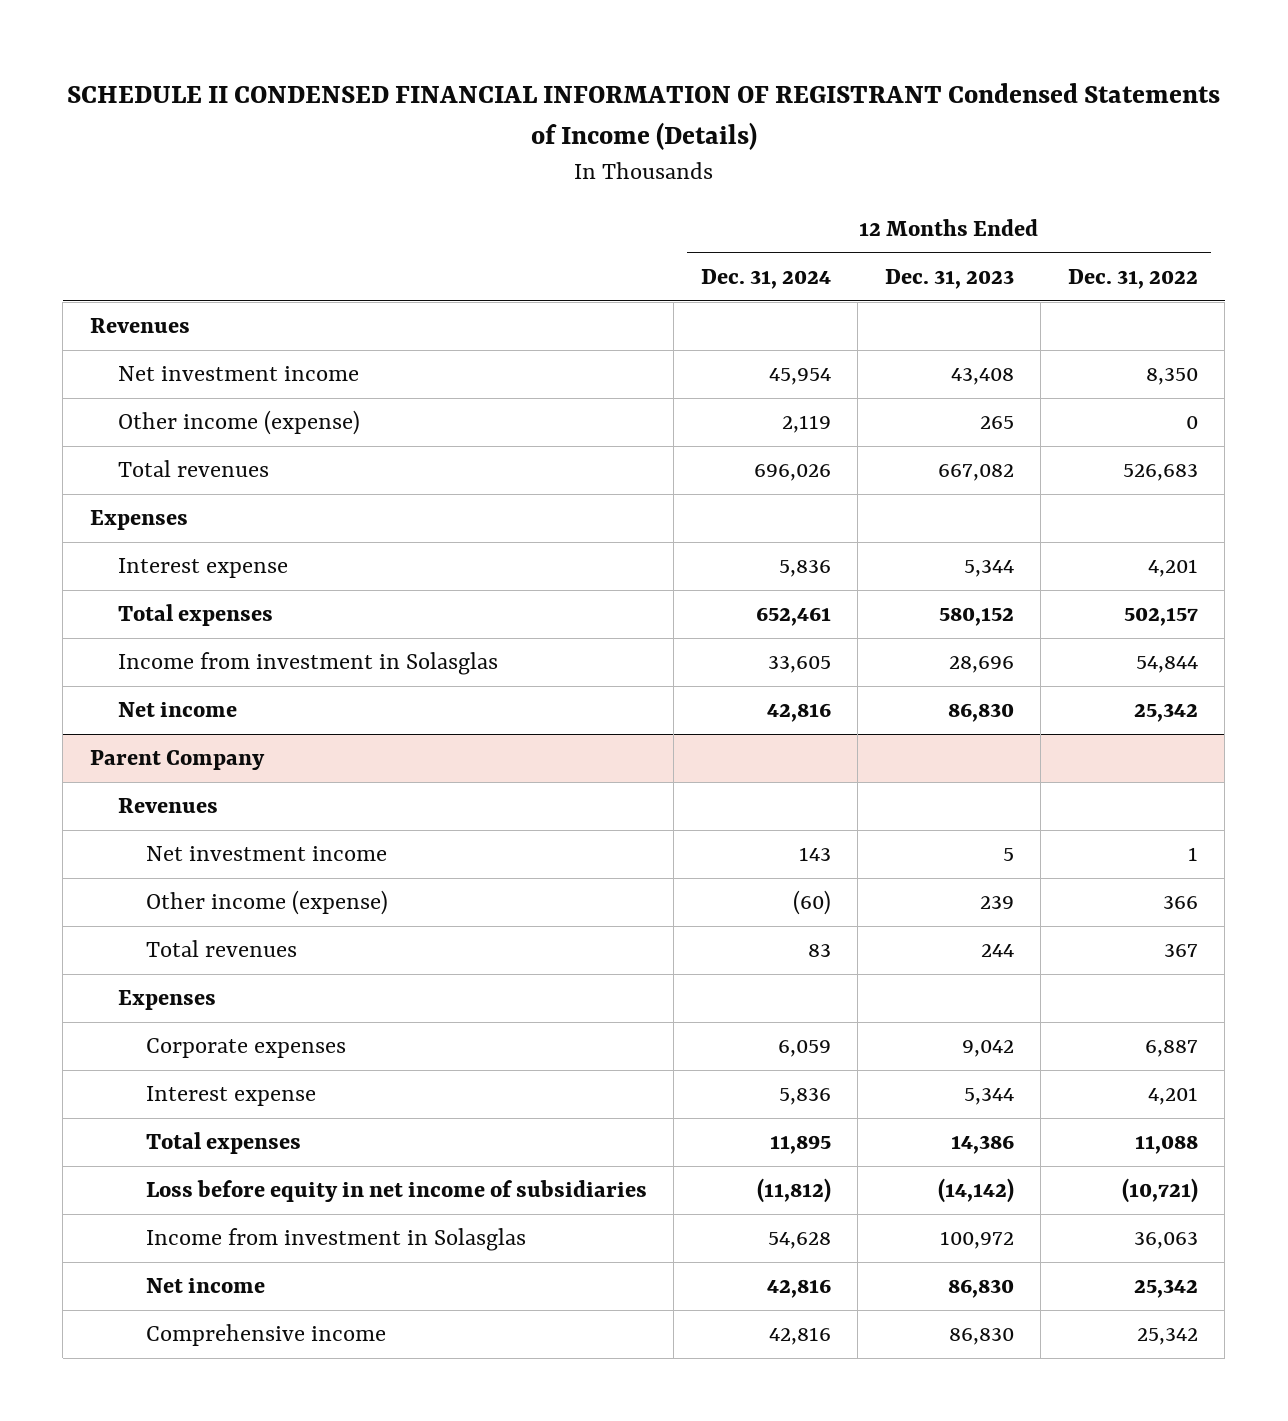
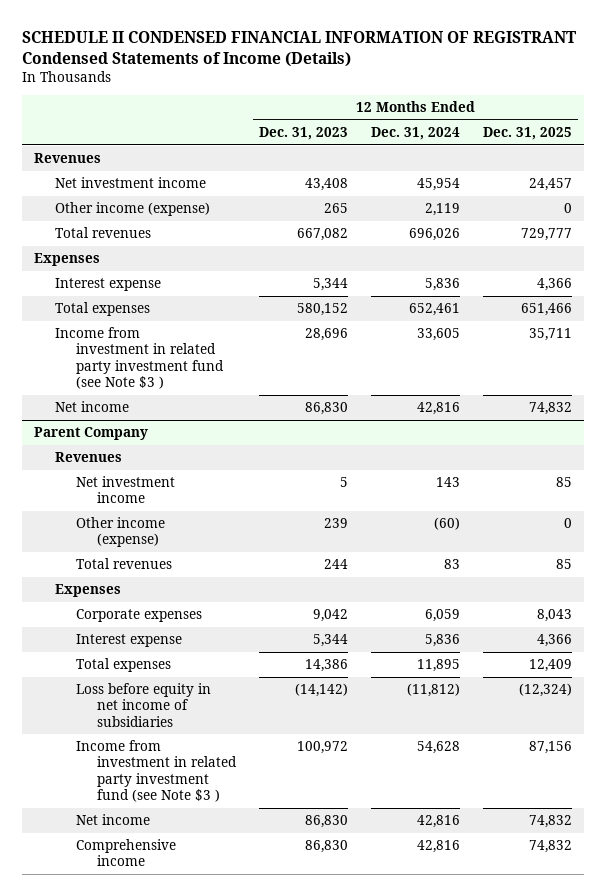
[1067,269,1198,290] Dec. 31, 2022 -> none
none -> [483,127,573,141] Dec. 31, 2025
[117,652,498,676] Income from investment in Solasglas -> [54,327,224,390] Income from investment in related party investment fund (see Note $3 )
[145,1228,526,1252] Income from investment in Solasglas -> [75,740,237,803] Income from investment in related party investment fund (see Note $3 )

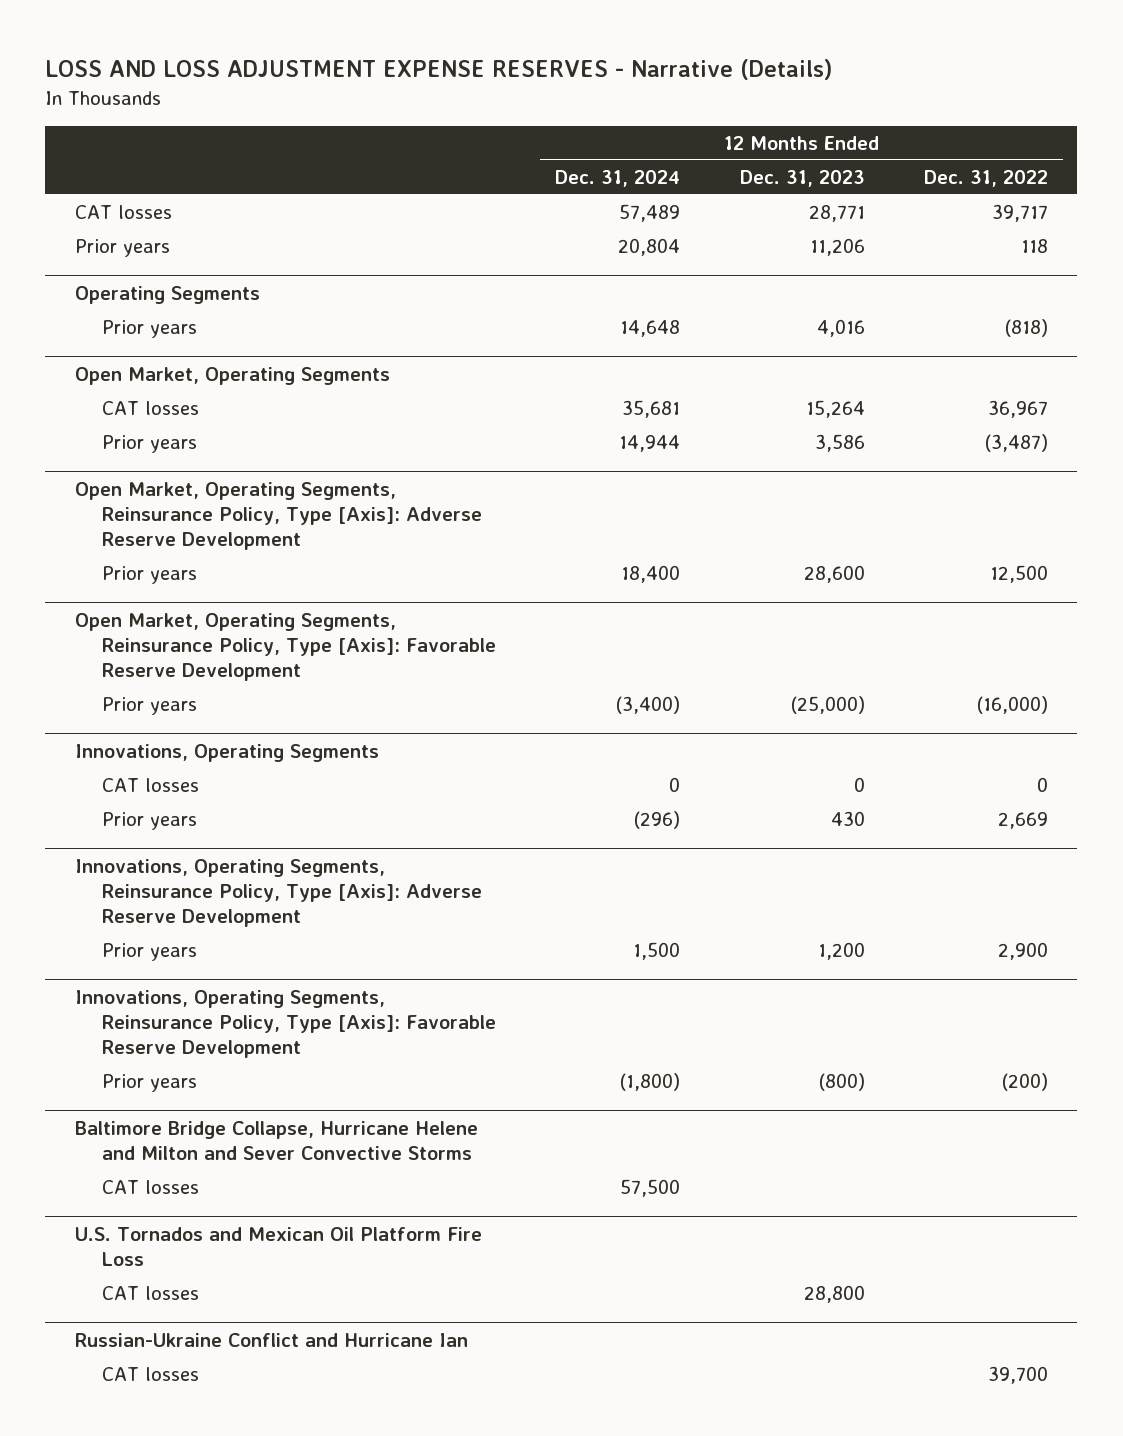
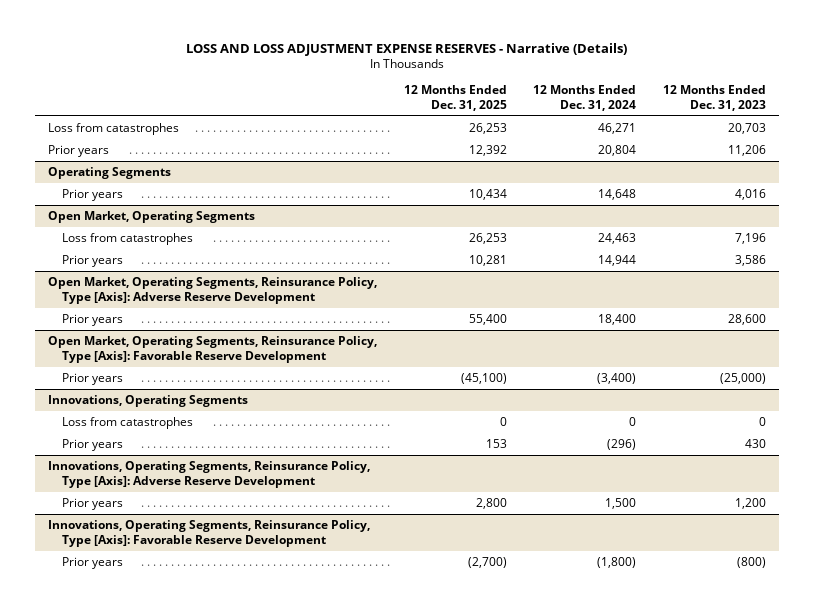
[923,169,1048,187] Dec. 31, 2022 -> none
none -> [403,85,507,112] 12 Months Ended Dec. 31, 2025
[74,204,172,219] CAT losses -> [48,122,180,135] Loss from catastrophes
[619,203,681,222] 57,489 -> [598,122,637,134] 46,271
[808,204,865,222] 28,771 -> [728,122,767,134] 20,703
[102,400,200,415] CAT losses -> [61,232,193,245] Loss from catastrophes
[622,399,681,418] 35,681 -> [598,232,637,244] 24,463
[805,399,865,418] 15,264 -> [735,232,767,244] 7,196
[102,777,200,792] CAT losses -> [61,416,193,429] Loss from catastrophes
[74,1120,478,1160] Baltimore Bridge Collapse, Hurricane Helene and Milton and Sever Convective Storms -> none
[102,1179,200,1194] CAT losses -> none
[74,1226,482,1266] U.S. Tornados and Mexican Oil Platform Fire Loss -> none
[102,1285,200,1300] CAT losses -> none
[74,1332,468,1347] Russian-Ukraine Conflict and Hurricane Ian -> none
[102,1366,200,1381] CAT losses -> none

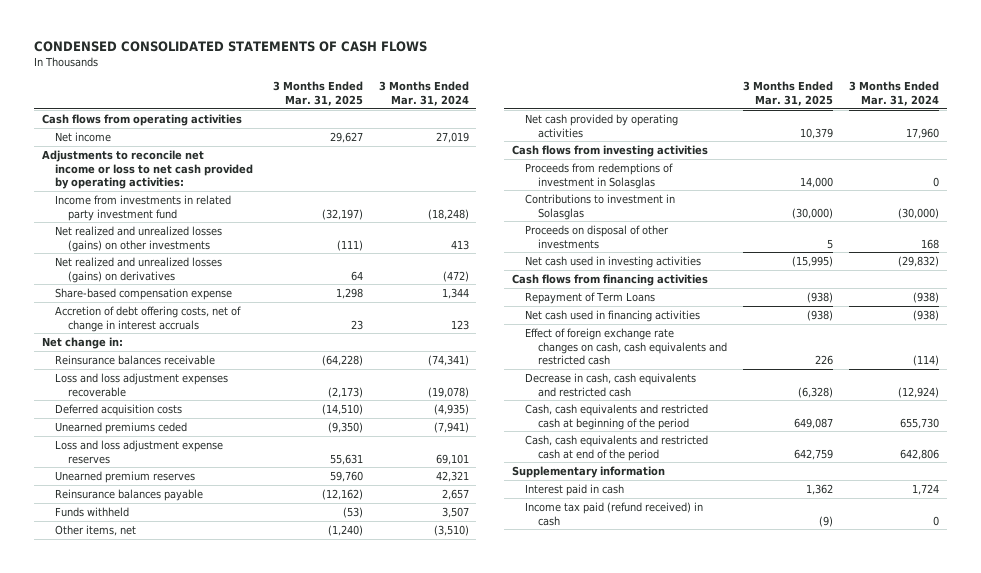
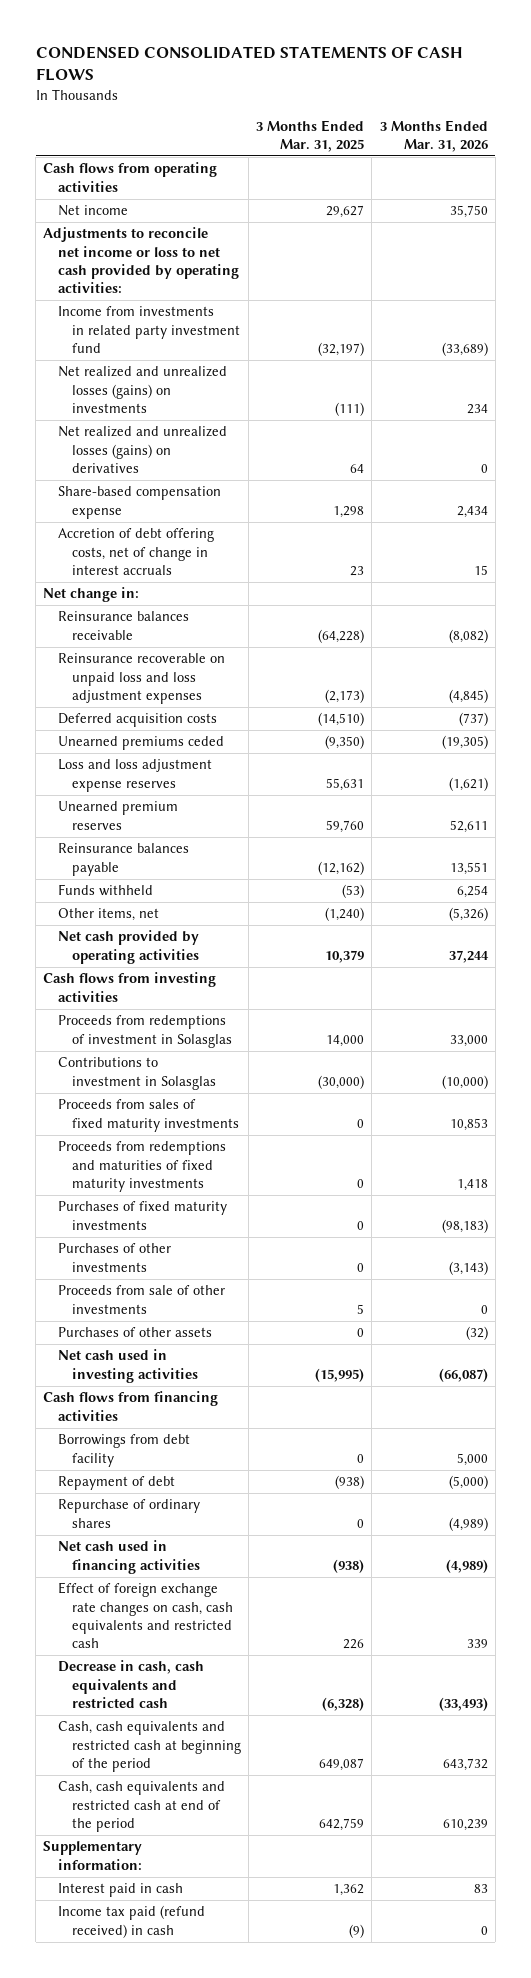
[378,81,469,106] 3 Months Ended Mar. 31, 2024 -> none
none -> [379,119,488,152] 3 Months Ended Mar. 31, 2026
[54,225,222,252] Net realized and unrealized losses (gains) on other investments -> [57,366,227,413] Net realized and unrealized losses (gains) on investments
[54,372,228,397] Loss and loss adjustment expenses recoverable -> [57,653,225,704] Reinsurance recoverable on unpaid loss and loss adjustment expenses
none -> [57,1099,239,1132] Proceeds from sales of fixed maturity investments
none -> [57,1141,226,1192] Proceeds from redemptions and maturities of fixed maturity investments
none -> [57,1201,227,1230] Purchases of fixed maturity investments
none -> [57,1243,171,1272] Purchases of other investments
[525,224,670,249] Proceeds on disposal of other investments -> [57,1285,225,1314] Proceeds from sale of other investments
none -> [57,1327,212,1338] Purchases of other assets
none -> [57,1434,190,1467] Borrowings from debt facility
[525,291,656,304] Repayment of Term Loans -> [57,1476,175,1491] Repayment of debt
none -> [57,1499,200,1528] Repurchase of ordinary shares
[512,465,666,478] Supplementary information -> [43,1841,143,1870] Supplementary information:

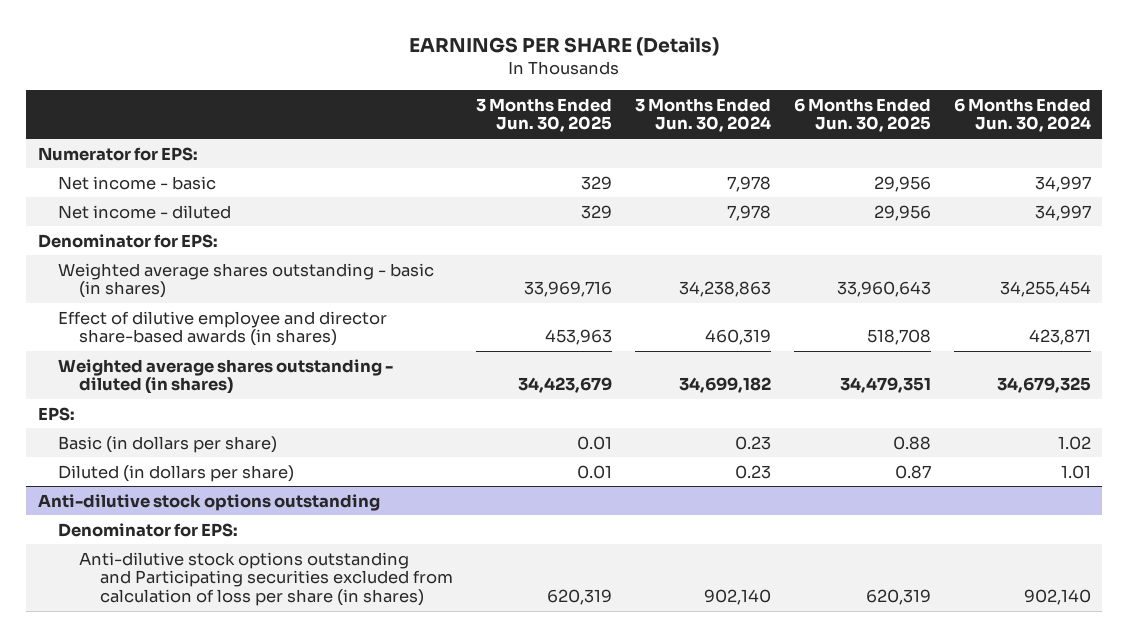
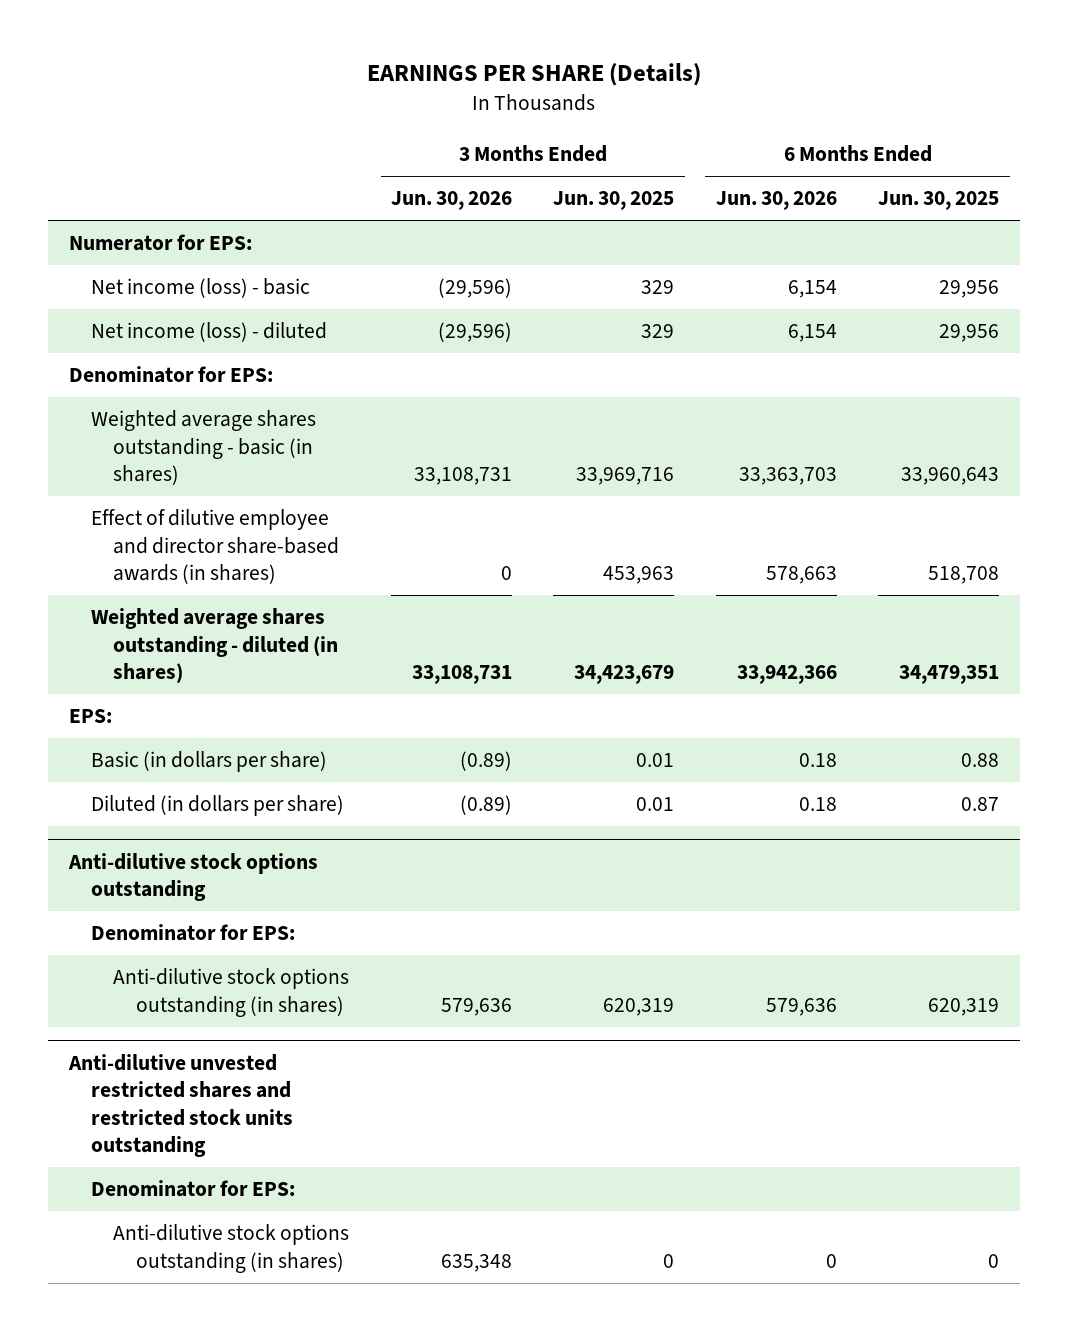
[634,97,771,133] 3 Months Ended Jun. 30, 2024 -> none
[953,97,1091,133] 6 Months Ended Jun. 30, 2024 -> none
none -> [390,191,512,211] Jun. 30, 2026
none -> [715,191,837,211] Jun. 30, 2026
[58,175,217,190] Net income - basic -> [91,278,311,299] Net income (loss) - basic
[58,204,232,219] Net income - diluted -> [91,322,328,343] Net income (loss) - diluted
[79,551,454,607] Anti-dilutive stock options outstanding and Participating securities excluded from calculation of loss per share (in shares) -> [113,968,350,1017] Anti-dilutive stock options outstanding (in shares)
none -> [67,1053,294,1158] Anti-dilutive unvested restricted shares and restricted stock units outstanding
none -> [91,1180,296,1198] Denominator for EPS:
none -> [113,1224,350,1273] Anti-dilutive stock options outstanding (in shares)

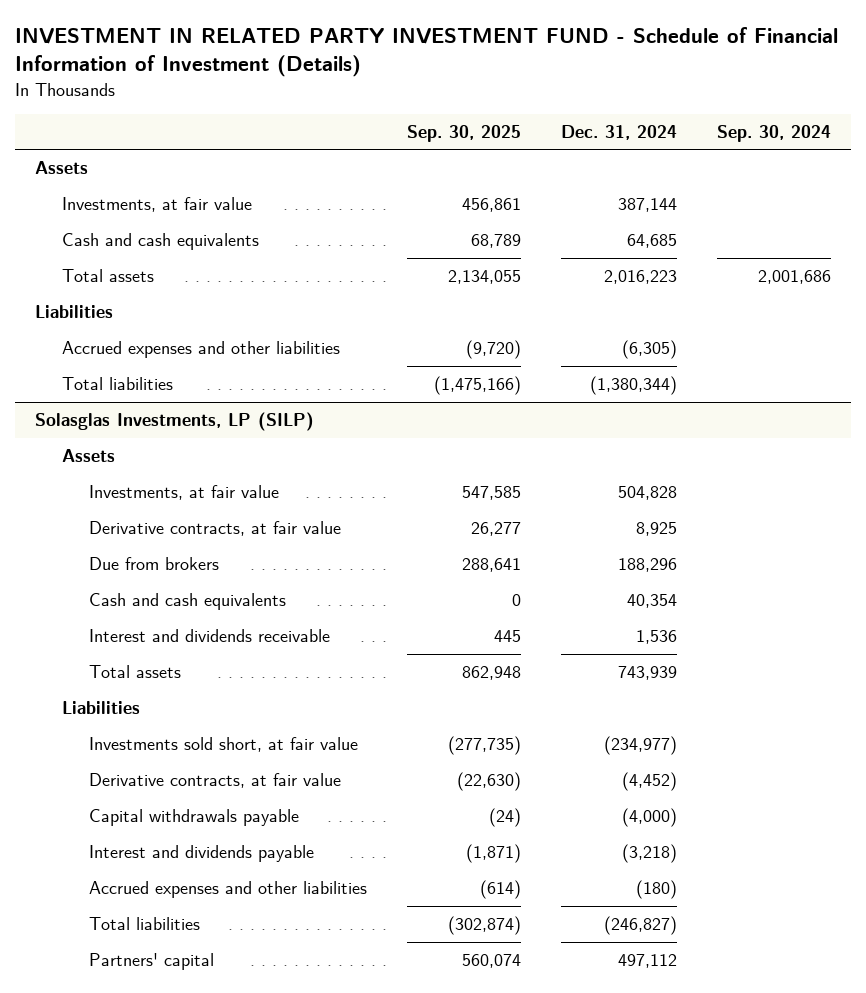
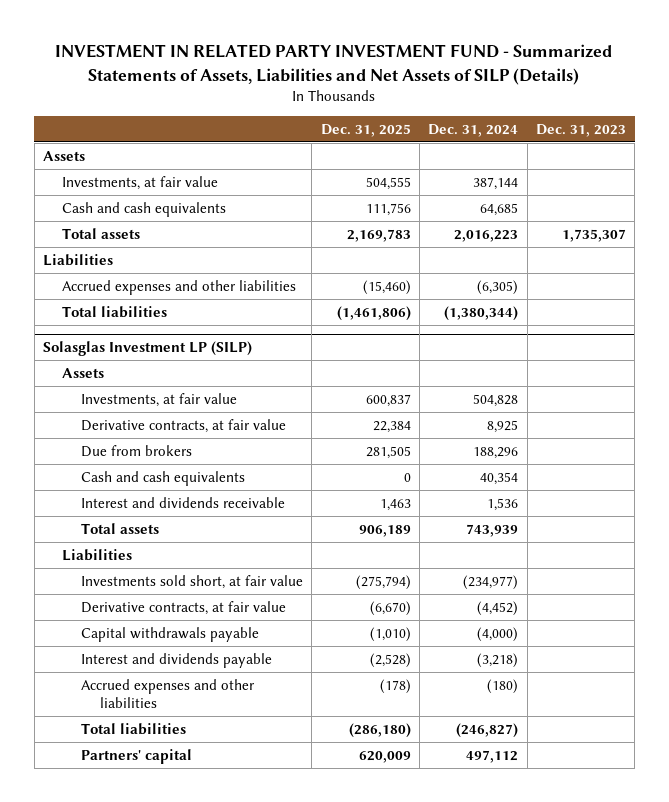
[15,27,839,78] INVESTMENT IN RELATED PARTY INVESTMENT FUND - Schedule of Financial Information of Investment (Details) -> [55,44,613,85] INVESTMENT IN RELATED PARTY INVESTMENT FUND - Summarized Statements of Assets, Liabilities and Net Assets of SILP (Details)
[406,124,521,142] Sep. 30, 2025 -> none
[716,124,831,142] Sep. 30, 2024 -> none
none -> [320,123,411,137] Dec. 31, 2025
none -> [536,123,627,137] Dec. 31, 2023
[35,412,315,432] Solasglas Investments, LP (SILP) -> [42,340,252,356] Solasglas Investment LP (SILP)

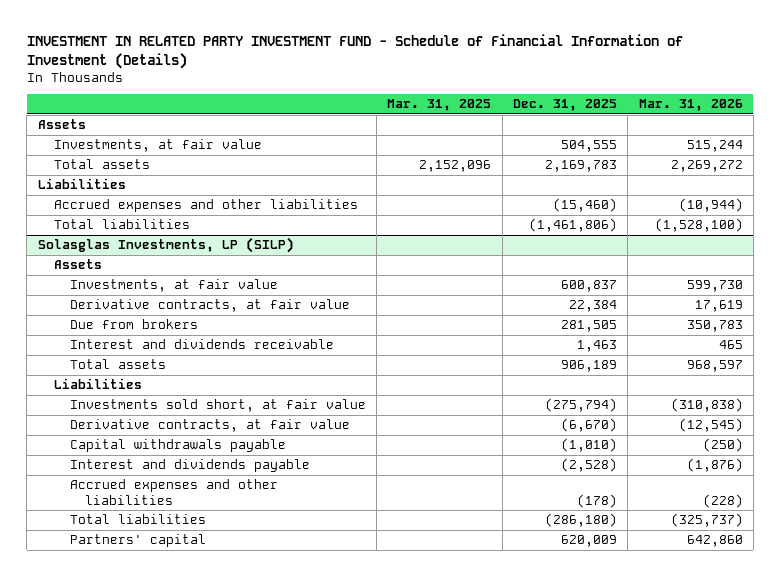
[55,44,613,85] INVESTMENT IN RELATED PARTY INVESTMENT FUND - Summarized Statements of Assets, Liabilities and Net Assets of SILP (Details) -> [26,34,683,70] INVESTMENT IN RELATED PARTY INVESTMENT FUND - Schedule of Financial Information of Investment (Details)
[428,123,519,137] Dec. 31, 2024 -> none
[536,123,627,137] Dec. 31, 2023 -> none
none -> [387,99,492,112] Mar. 31, 2025
none -> [638,99,743,112] Mar. 31, 2026
[61,201,226,217] Cash and cash equivalents -> none
[42,340,252,356] Solasglas Investment LP (SILP) -> [37,237,294,254] Solasglas Investments, LP (SILP)
[80,470,245,486] Cash and cash equivalents -> none

